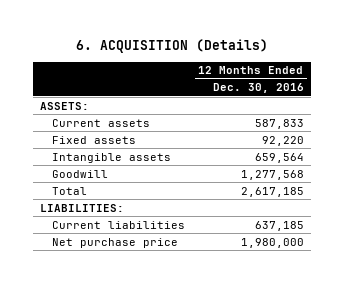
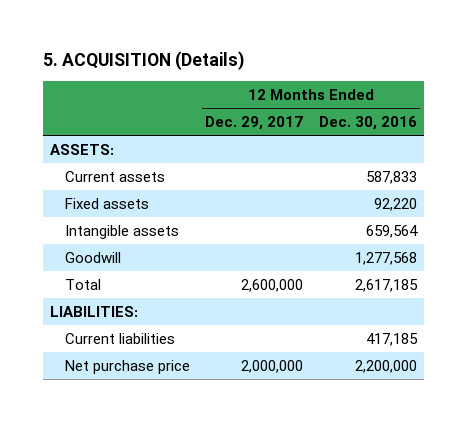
[75,39,268,54] 6. ACQUISITION (Details) -> [42,50,245,70] 5. ACQUISITION (Details)
none -> [205,116,304,131] Dec. 29, 2017
[254,220,304,231] 637,185 -> [365,332,418,346] 417,185
[240,237,304,248] 1,980,000 -> [354,359,417,373] 2,200,000

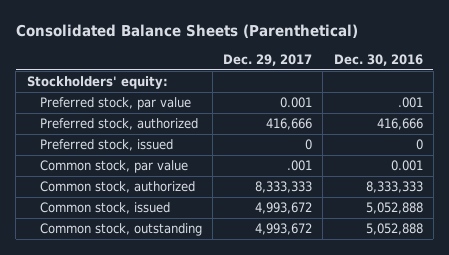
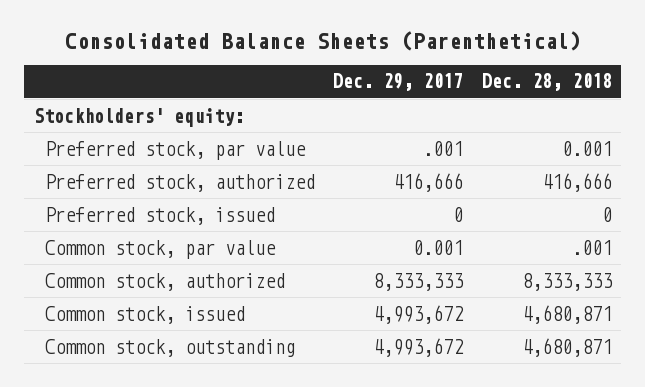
[333,53,423,66] Dec. 30, 2016 -> none
none -> [481,73,612,92] Dec. 28, 2018
[280,97,313,109] 0.001 -> [423,140,464,156] .001
[287,160,313,172] .001 -> [413,239,464,255] 0.001

